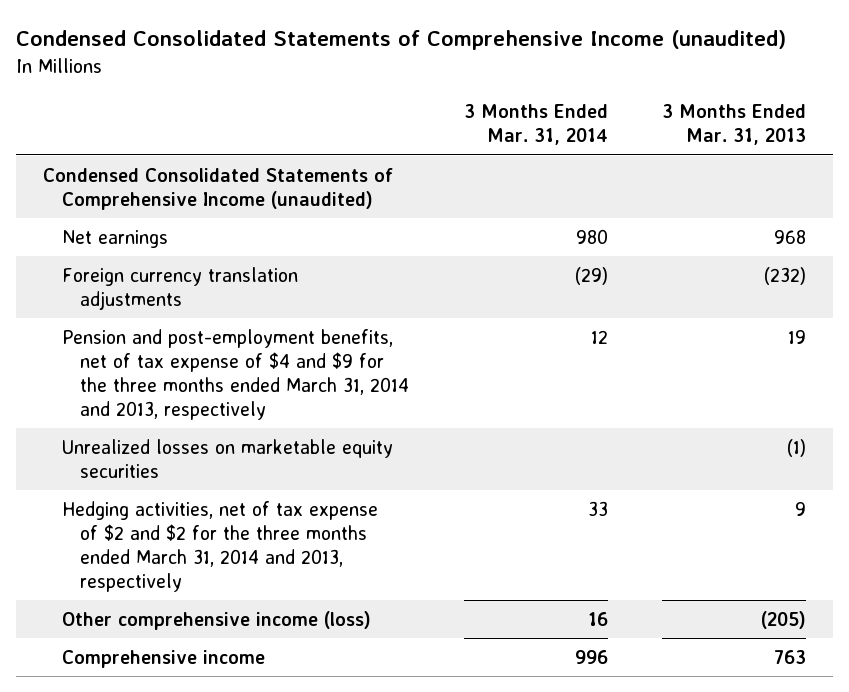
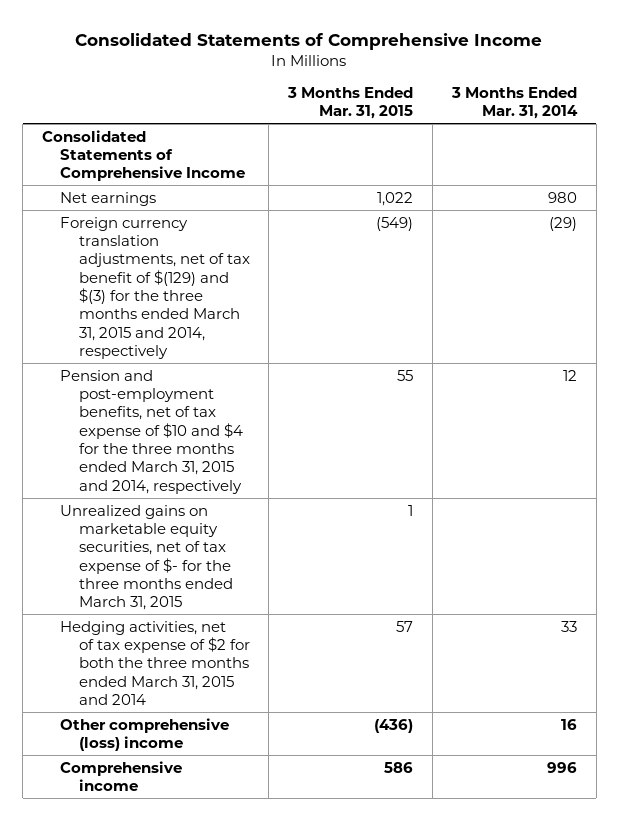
[15,30,786,51] Condensed Consolidated Statements of Comprehensive Income (unaudited) -> [75,32,543,50] Consolidated Statements of Comprehensive Income
[662,104,807,146] 3 Months Ended Mar. 31, 2013 -> none
none -> [287,86,414,120] 3 Months Ended Mar. 31, 2015
[42,167,393,210] Condensed Consolidated Statements of Comprehensive Income (unaudited) -> [41,129,246,182] Consolidated Statements of Comprehensive Income
[61,266,298,310] Foreign currency translation adjustments -> [60,216,250,359] Foreign currency translation adjustments, net of tax benefit of $(129) and $(3) for the three months ended March 31, 2015 and 2014, respectively
[61,328,410,421] Pension and post-employment benefits, net of tax expense of $4 and $9 for the three months ended March 31, 2014 and 2013, respectively -> [60,369,243,494] Pension and post-employment benefits, net of tax expense of $10 and $4 for the three months ended March 31, 2015 and 2014, respectively
[61,438,393,478] Unrealized losses on marketable equity securities -> [60,504,233,611] Unrealized gains on marketable equity securities, net of tax expense of $- for the three months ended March 31, 2015
[61,500,378,593] Hedging activities, net of tax expense of $2 and $2 for the three months ended March 31, 2014 and 2013, respectively -> [60,620,250,705] Hedging activities, net of tax expense of $2 for both the three months ended March 31, 2015 and 2014
[61,610,371,630] Other comprehensive income (loss) -> [60,717,230,751] Other comprehensive (loss) income

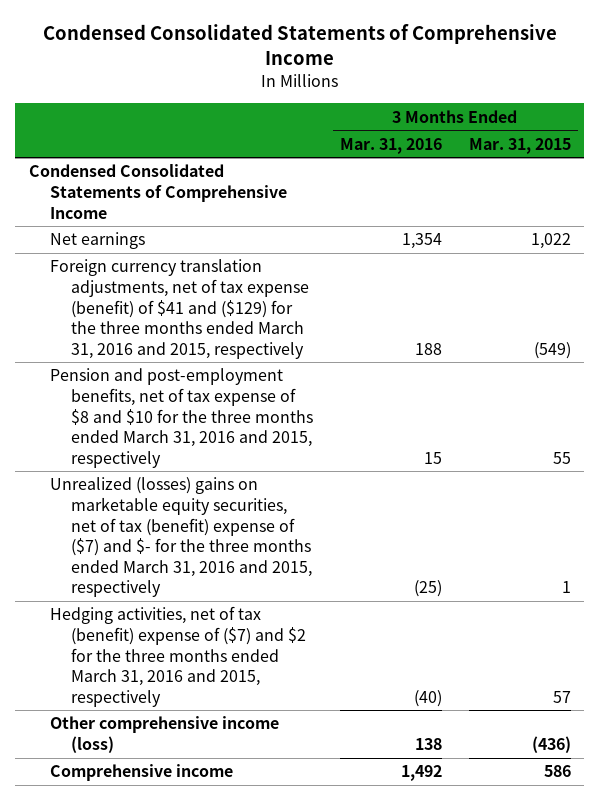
[75,32,543,50] Consolidated Statements of Comprehensive Income -> [42,24,557,66] Condensed Consolidated Statements of Comprehensive Income
[450,86,578,120] 3 Months Ended Mar. 31, 2014 -> none
none -> [339,137,442,154] Mar. 31, 2016
[41,129,246,182] Consolidated Statements of Comprehensive Income -> [28,164,287,219] Condensed Consolidated Statements of Comprehensive Income
[60,216,250,359] Foreign currency translation adjustments, net of tax benefit of $(129) and $(3) for the three months ended March 31, 2015 and 2014, respectively -> [49,259,310,359] Foreign currency translation adjustments, net of tax expense (benefit) of $41 and ($129) for the three months ended March 31, 2016 and 2015, respectively
[60,369,243,494] Pension and post-employment benefits, net of tax expense of $10 and $4 for the three months ended March 31, 2015 and 2014, respectively -> [49,368,314,468] Pension and post-employment benefits, net of tax expense of $8 and $10 for the three months ended March 31, 2016 and 2015, respectively
[60,504,233,611] Unrealized gains on marketable equity securities, net of tax expense of $- for the three months ended March 31, 2015 -> [49,477,313,598] Unrealized (losses) gains on marketable equity securities, net of tax (benefit) expense of ($7) and $- for the three months ended March 31, 2016 and 2015, respectively
[60,620,250,705] Hedging activities, net of tax expense of $2 for both the three months ended March 31, 2015 and 2014 -> [49,606,307,707] Hedging activities, net of tax (benefit) expense of ($7) and $2 for the three months ended March 31, 2016 and 2015, respectively
[60,717,230,751] Other comprehensive (loss) income -> [49,716,279,754] Other comprehensive income (loss)

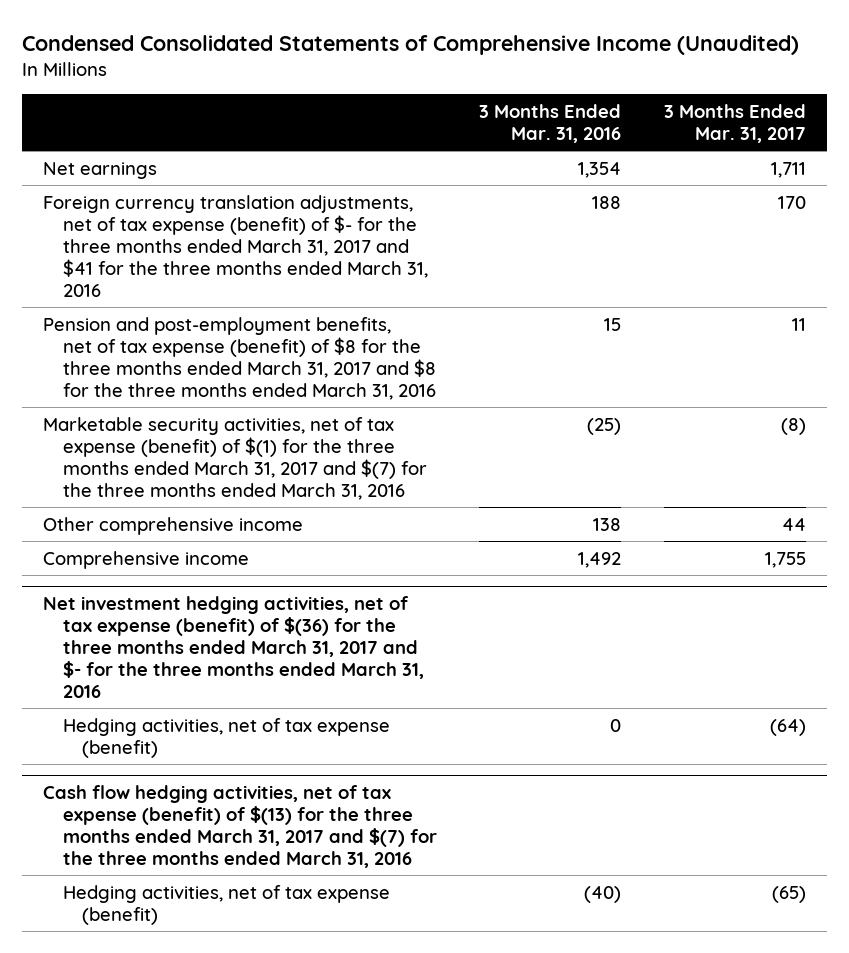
[42,24,557,66] Condensed Consolidated Statements of Comprehensive Income -> [21,34,799,55] Condensed Consolidated Statements of Comprehensive Income (Unaudited)
[468,137,571,154] Mar. 31, 2015 -> none
none -> [663,103,806,143] 3 Months Ended Mar. 31, 2017
[28,164,287,219] Condensed Consolidated Statements of Comprehensive Income -> none
[49,606,307,707] Hedging activities, net of tax (benefit) expense of ($7) and $2 for the three months ended March 31, 2016 and 2015, respectively -> none
[49,259,310,359] Foreign currency translation adjustments, net of tax expense (benefit) of $41 and ($129) for the three months ended March 31, 2016 and 2015, respectively -> [43,194,428,297] Foreign currency translation adjustments, net of tax expense (benefit) of $- for the three months ended March 31, 2017 and $41 for the three months ended March 31, 2016
[49,368,314,468] Pension and post-employment benefits, net of tax expense of $8 and $10 for the three months ended March 31, 2016 and 2015, respectively -> [43,316,436,400] Pension and post-employment benefits, net of tax expense (benefit) of $8 for the three months ended March 31, 2017 and $8 for the three months ended March 31, 2016
[49,477,313,598] Unrealized (losses) gains on marketable equity securities, net of tax (benefit) expense of ($7) and $- for the three months ended March 31, 2016 and 2015, respectively -> [43,416,427,500] Marketable security activities, net of tax expense (benefit) of $(1) for the three months ended March 31, 2017 and $(7) for the three months ended March 31, 2016
[49,716,279,754] Other comprehensive income (loss) -> [43,516,304,535] Other comprehensive income
none -> [43,595,424,698] Net investment hedging activities, net of tax expense (benefit) of $(36) for the three months ended March 31, 2017 and $- for the three months ended March 31, 2016
none -> [62,717,390,758] Hedging activities, net of tax expense (benefit)
none -> [43,784,437,868] Cash flow hedging activities, net of tax expense (benefit) of $(13) for the three months ended March 31, 2017 and $(7) for the three months ended March 31, 2016
none -> [62,884,390,925] Hedging activities, net of tax expense (benefit)

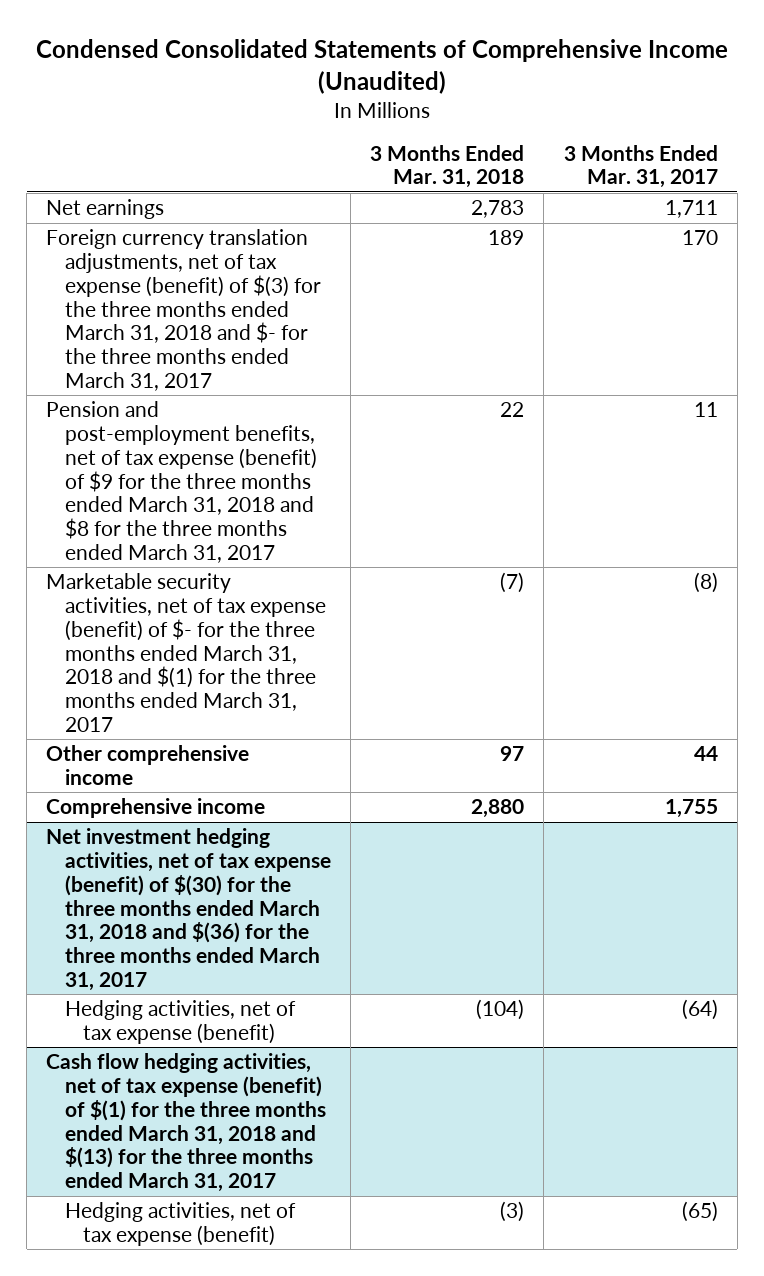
[479,103,622,143] 3 Months Ended Mar. 31, 2016 -> none
none -> [370,144,525,189] 3 Months Ended Mar. 31, 2018
[43,194,428,297] Foreign currency translation adjustments, net of tax expense (benefit) of $- for the three months ended March 31, 2017 and $41 for the three months ended March 31, 2016 -> [46,229,321,391] Foreign currency translation adjustments, net of tax expense (benefit) of $(3) for the three months ended March 31, 2018 and $- for the three months ended March 31, 2017
[43,316,436,400] Pension and post-employment benefits, net of tax expense (benefit) of $8 for the three months ended March 31, 2017 and $8 for the three months ended March 31, 2016 -> [46,401,317,563] Pension and post-employment benefits, net of tax expense (benefit) of $9 for the three months ended March 31, 2018 and $8 for the three months ended March 31, 2017
[43,416,427,500] Marketable security activities, net of tax expense (benefit) of $(1) for the three months ended March 31, 2017 and $(7) for the three months ended March 31, 2016 -> [46,573,326,732] Marketable security activities, net of tax expense (benefit) of $- for the three months ended March 31, 2018 and $(1) for the three months ended March 31, 2017
[43,595,424,698] Net investment hedging activities, net of tax expense (benefit) of $(36) for the three months ended March 31, 2017 and $- for the three months ended March 31, 2016 -> [46,828,331,991] Net investment hedging activities, net of tax expense (benefit) of $(30) for the three months ended March 31, 2018 and $(36) for the three months ended March 31, 2017
[43,784,437,868] Cash flow hedging activities, net of tax expense (benefit) of $(13) for the three months ended March 31, 2017 and $(7) for the three months ended March 31, 2016 -> [46,1053,326,1193] Cash flow hedging activities, net of tax expense (benefit) of $(1) for the three months ended March 31, 2018 and $(13) for the three months ended March 31, 2017

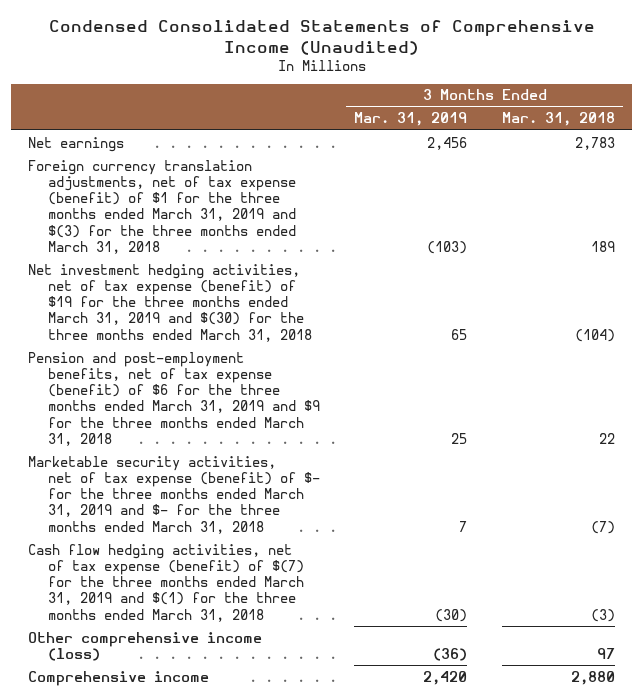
[563,144,718,189] 3 Months Ended Mar. 31, 2017 -> none
none -> [354,112,468,127] Mar. 31, 2019
[46,229,321,391] Foreign currency translation adjustments, net of tax expense (benefit) of $(3) for the three months ended March 31, 2018 and $- for the three months ended March 31, 2017 -> [28,159,297,254] Foreign currency translation adjustments, net of tax expense (benefit) of $1 for the three months ended March 31, 2019 and $(3) for the three months ended March 31, 2018
none -> [28,263,313,342] Net investment hedging activities, net of tax expense (benefit) of $19 for the three months ended March 31, 2019 and $(30) for the three months ended March 31, 2018
[46,401,317,563] Pension and post-employment benefits, net of tax expense (benefit) of $9 for the three months ended March 31, 2018 and $8 for the three months ended March 31, 2017 -> [28,351,321,446] Pension and post-employment benefits, net of tax expense (benefit) of $6 for the three months ended March 31, 2019 and $9 for the three months ended March 31, 2018
[46,573,326,732] Marketable security activities, net of tax expense (benefit) of $- for the three months ended March 31, 2018 and $(1) for the three months ended March 31, 2017 -> [28,455,321,534] Marketable security activities, net of tax expense (benefit) of $- for the three months ended March 31, 2019 and $- for the three months ended March 31, 2018
none -> [28,543,305,622] Cash flow hedging activities, net of tax expense (benefit) of $(7) for the three months ended March 31, 2019 and $(1) for the three months ended March 31, 2018
[46,745,250,785] Other comprehensive income -> [28,631,263,661] Other comprehensive income (loss)
[46,828,331,991] Net investment hedging activities, net of tax expense (benefit) of $(30) for the three months ended March 31, 2018 and $(36) for the three months ended March 31, 2017 -> none
[64,1000,296,1044] Hedging activities, net of tax expense (benefit) -> none
[46,1053,326,1193] Cash flow hedging activities, net of tax expense (benefit) of $(1) for the three months ended March 31, 2018 and $(13) for the three months ended March 31, 2017 -> none
[64,1202,296,1246] Hedging activities, net of tax expense (benefit) -> none

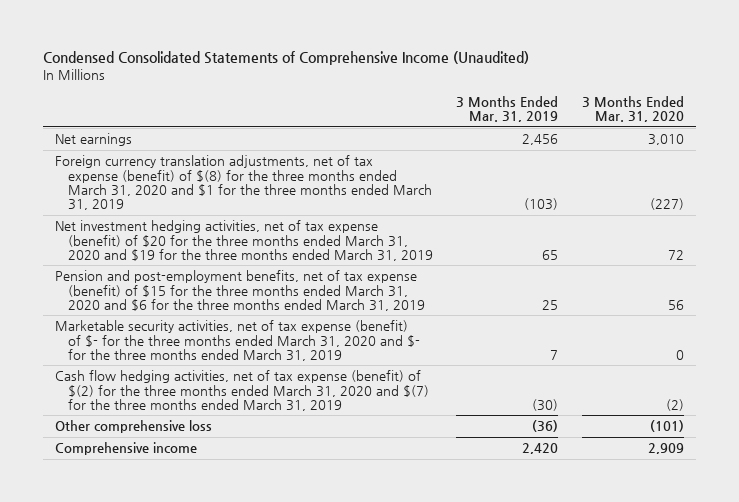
[501,112,615,127] Mar. 31, 2018 -> none
none -> [582,96,685,123] 3 Months Ended Mar. 31, 2020
[28,159,297,254] Foreign currency translation adjustments, net of tax expense (benefit) of $1 for the three months ended March 31, 2019 and $(3) for the three months ended March 31, 2018 -> [54,155,432,211] Foreign currency translation adjustments, net of tax expense (benefit) of $(8) for the three months ended March 31, 2020 and $1 for the three months ended March 31, 2019
[28,263,313,342] Net investment hedging activities, net of tax expense (benefit) of $19 for the three months ended March 31, 2019 and $(30) for the three months ended March 31, 2018 -> [54,220,433,261] Net investment hedging activities, net of tax expense (benefit) of $20 for the three months ended March 31, 2020 and $19 for the three months ended March 31, 2019
[28,351,321,446] Pension and post-employment benefits, net of tax expense (benefit) of $6 for the three months ended March 31, 2019 and $9 for the three months ended March 31, 2018 -> [54,270,425,311] Pension and post-employment benefits, net of tax expense (benefit) of $15 for the three months ended March 31, 2020 and $6 for the three months ended March 31, 2019
[28,455,321,534] Marketable security activities, net of tax expense (benefit) of $- for the three months ended March 31, 2019 and $- for the three months ended March 31, 2018 -> [54,320,420,361] Marketable security activities, net of tax expense (benefit) of $- for the three months ended March 31, 2020 and $- for the three months ended March 31, 2019
[28,543,305,622] Cash flow hedging activities, net of tax expense (benefit) of $(7) for the three months ended March 31, 2019 and $(1) for the three months ended March 31, 2018 -> [54,370,429,411] Cash flow hedging activities, net of tax expense (benefit) of $(2) for the three months ended March 31, 2020 and $(7) for the three months ended March 31, 2019
[28,631,263,661] Other comprehensive income (loss) -> [54,420,212,434] Other comprehensive loss

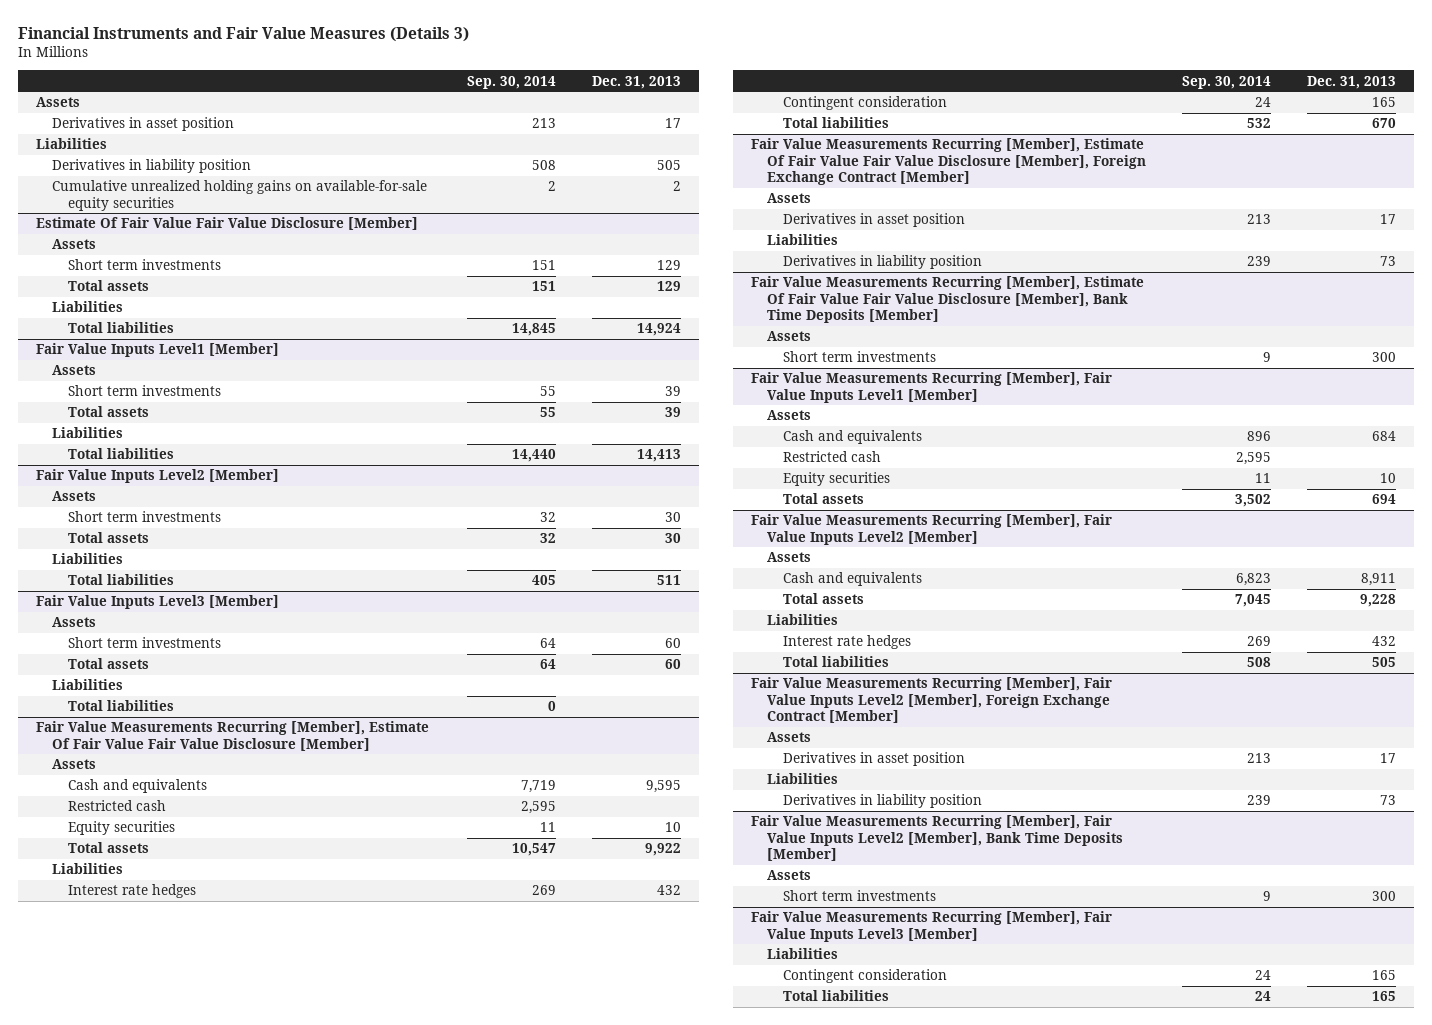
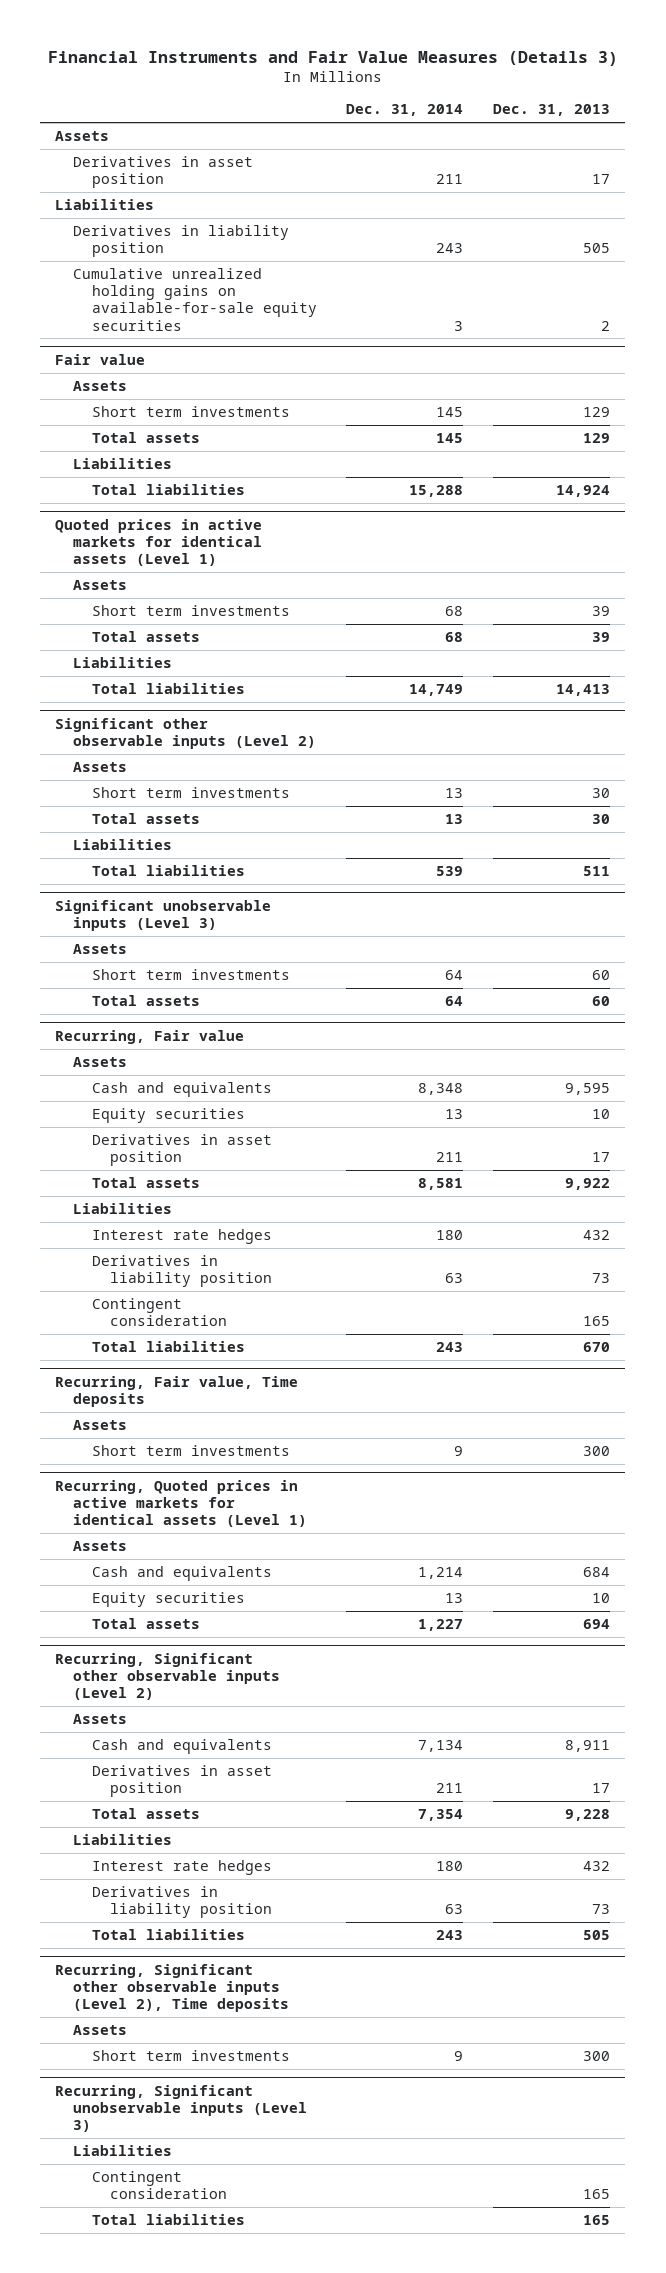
[467,75,557,89] Sep. 30, 2014 -> none
none -> [346,104,464,117] Dec. 31, 2014
[36,217,419,231] Estimate Of Fair Value Fair Value Disclosure [Member] -> none
none -> [55,353,146,365] Fair value
[36,343,280,358] Fair Value Inputs Level1 [Member] -> none
none -> [55,518,263,567] Quoted prices in active markets for identical assets (Level 1)
[36,469,280,484] Fair Value Inputs Level2 [Member] -> none
none -> [55,717,317,749] Significant other observable inputs (Level 2)
[36,595,280,610] Fair Value Inputs Level3 [Member] -> none
none -> [55,899,272,931] Significant unobservable inputs (Level 3)
[52,679,124,691] Liabilities -> none
[68,700,175,712] Total liabilities -> none
[36,721,430,751] Fair Value Measurements Recurring [Member], Estimate Of Fair Value Fair Value Disclosure [Member] -> none
none -> [55,1029,245,1044] Recurring, Fair value
[68,800,167,812] Restricted cash -> none
none -> [91,1134,272,1167] Derivatives in asset position
none -> [91,1255,272,1288] Derivatives in liability position
[750,138,1146,186] Fair Value Measurements Recurring [Member], Estimate Of Fair Value Fair Value Disclosure [Member], Foreign Exchange Contract [Member] -> none
[766,193,811,204] Assets -> none
[782,213,965,228] Derivatives in asset position -> none
[766,234,838,246] Liabilities -> none
[782,255,982,270] Derivatives in liability position -> none
[750,276,1144,324] Fair Value Measurements Recurring [Member], Estimate Of Fair Value Fair Value Disclosure [Member], Bank Time Deposits [Member] -> none
none -> [55,1375,299,1407] Recurring, Fair value, Time deposits
[750,372,1112,403] Fair Value Measurements Recurring [Member], Fair Value Inputs Level1 [Member] -> none
none -> [55,1479,308,1528] Recurring, Quoted prices in active markets for identical assets (Level 1)
[782,451,881,463] Restricted cash -> none
[750,514,1112,545] Fair Value Measurements Recurring [Member], Fair Value Inputs Level2 [Member] -> none
none -> [55,1652,281,1701] Recurring, Significant other observable inputs (Level 2)
none -> [91,1765,272,1798] Derivatives in asset position
[782,656,889,668] Total liabilities -> none
[750,677,1112,724] Fair Value Measurements Recurring [Member], Fair Value Inputs Level2 [Member], Foreign Exchange Contract [Member] -> none
[766,732,811,743] Assets -> none
[782,752,965,767] Derivatives in asset position -> none
[766,773,838,785] Liabilities -> none
[750,815,1123,862] Fair Value Measurements Recurring [Member], Fair Value Inputs Level2 [Member], Bank Time Deposits [Member] -> none
none -> [91,1929,245,1941] Total liabilities
none -> [55,1963,290,2013] Recurring, Significant other observable inputs (Level 2), Time deposits
[750,911,1112,942] Fair Value Measurements Recurring [Member], Fair Value Inputs Level3 [Member] -> none
none -> [55,2084,308,2133] Recurring, Significant unobservable inputs (Level 3)

